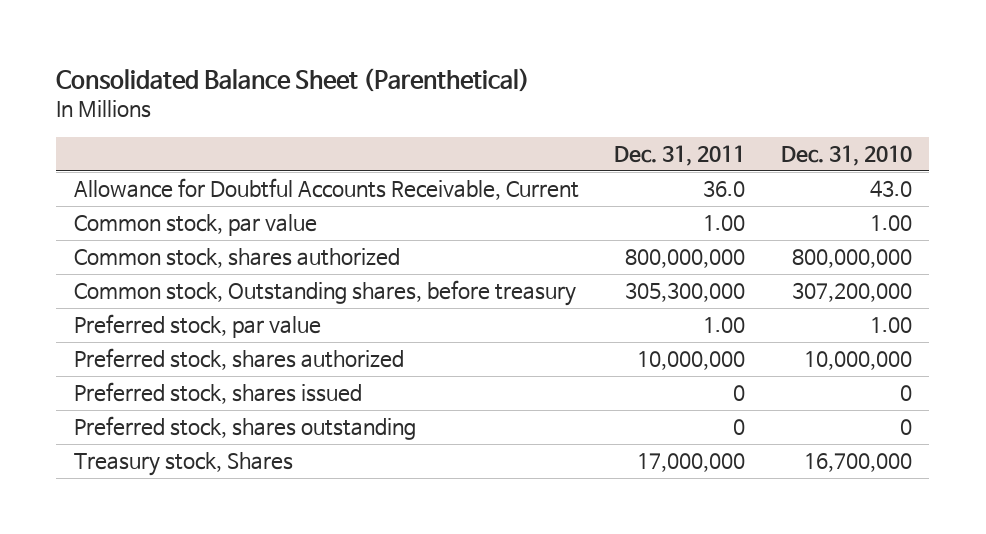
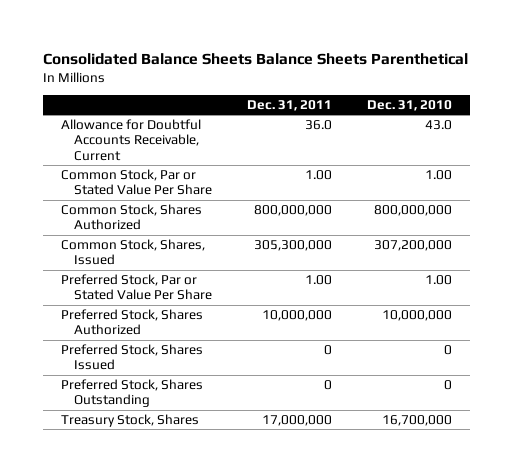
[56,68,531,93] Consolidated Balance Sheet (Parenthetical) -> [43,52,469,65] Consolidated Balance Sheets Balance Sheets Parenthetical
[74,214,318,237] Common stock, par value -> [60,168,213,196] Common Stock, Par or Stated Value Per Share
[74,248,401,269] Common stock, shares authorized -> [60,203,202,231] Common Stock, Shares Authorized
[74,280,577,307] Common stock, Outstanding shares, before treasury -> [60,238,205,266] Common Stock, Shares, Issued
[74,314,322,339] Preferred stock, par value -> [60,273,213,301] Preferred Stock, Par or Stated Value Per Share
[74,348,405,371] Preferred stock, shares authorized -> [60,308,203,336] Preferred Stock, Shares Authorized
[74,382,363,405] Preferred stock, shares issued -> [60,343,203,371] Preferred Stock, Shares Issued
[74,416,417,441] Preferred stock, shares outstanding -> [60,378,203,408] Preferred Stock, Shares Outstanding
[74,452,294,477] Treasury stock, Shares -> [60,413,199,427] Treasury Stock, Shares

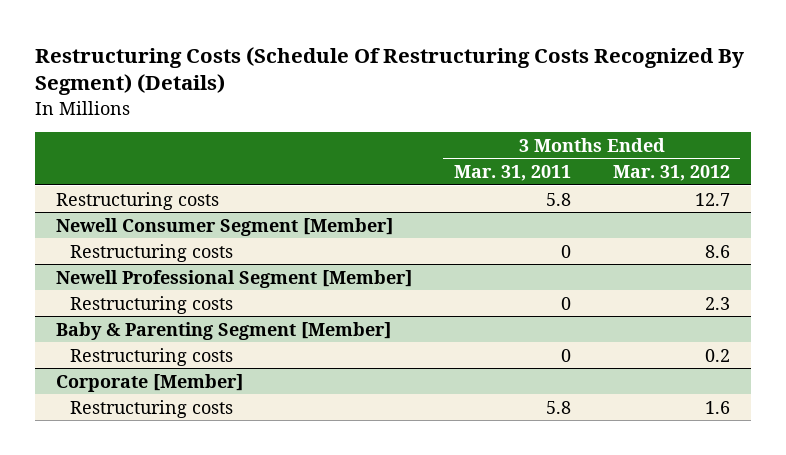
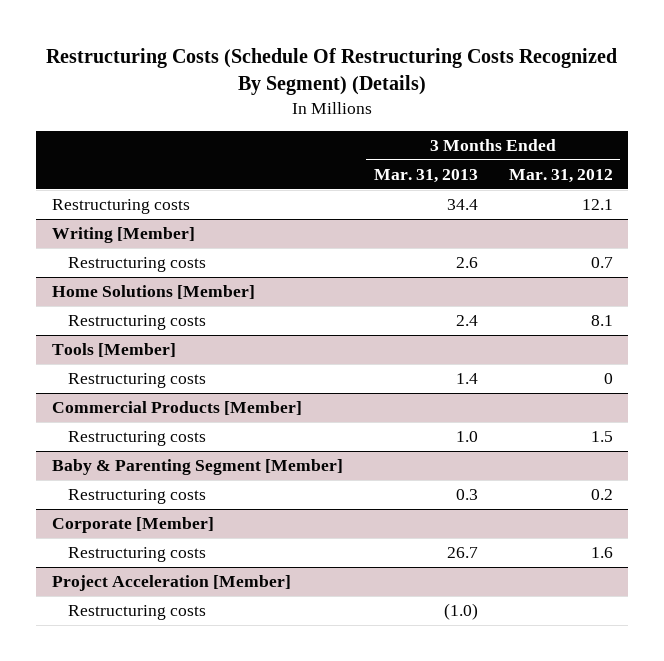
[453,165,571,182] Mar. 31, 2011 -> none
none -> [373,169,478,184] Mar. 31, 2013
[55,217,393,236] Newell Consumer Segment [Member] -> none
[55,269,412,288] Newell Professional Segment [Member] -> none
[694,192,730,206] 12.7 -> [581,199,613,211] 12.1
none -> [51,227,195,244] Writing [Member]
[704,244,730,258] 8.6 -> [590,257,613,269] 0.7
none -> [51,285,255,300] Home Solutions [Member]
[704,296,730,310] 2.3 -> [590,315,613,327] 8.1
none -> [51,343,176,358] Tools [Member]
none -> [67,373,206,389] Restructuring costs
none -> [51,401,302,416] Commercial Products [Member]
none -> [67,431,206,447] Restructuring costs
none -> [51,575,291,592] Project Acceleration [Member]
none -> [67,605,206,621] Restructuring costs

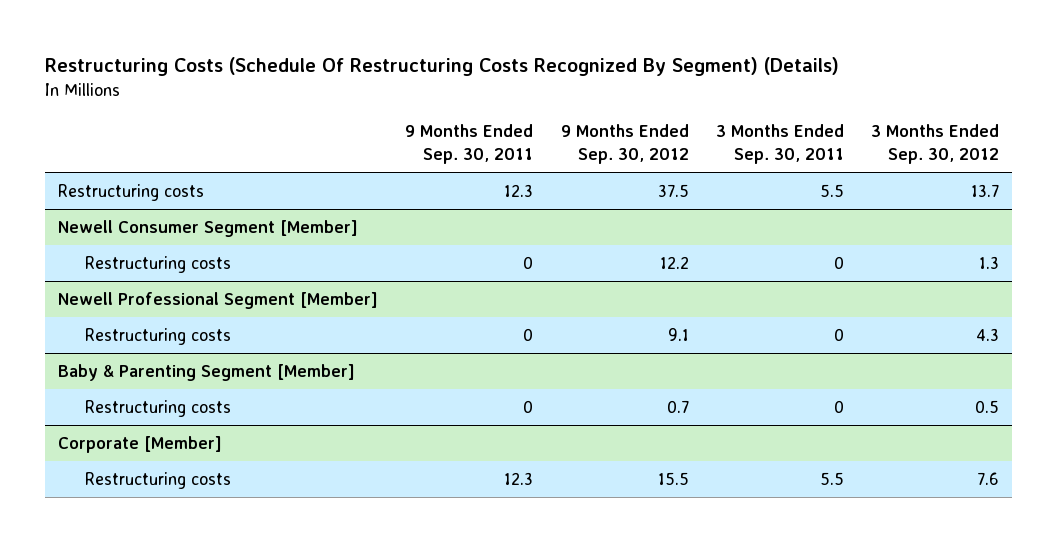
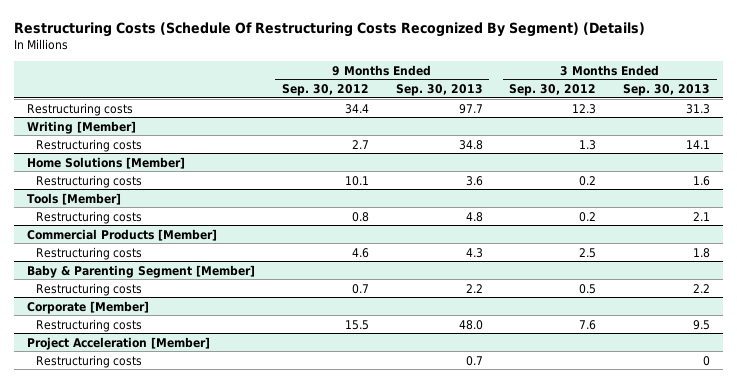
[405,124,534,165] 9 Months Ended Sep. 30, 2011 -> none
[715,124,844,165] 3 Months Ended Sep. 30, 2011 -> none
none -> [395,84,483,97] Sep. 30, 2013
none -> [622,84,710,97] Sep. 30, 2013
[58,220,359,238] Newell Consumer Segment [Member] -> none
[58,292,379,310] Newell Professional Segment [Member] -> none
[657,184,689,198] 37.5 -> [344,103,369,114] 34.4
[970,184,999,198] 13.7 -> [572,103,597,114] 12.3
none -> [27,120,137,134] Writing [Member]
[659,256,689,270] 12.2 -> [351,139,369,149] 2.7
none -> [27,156,186,169] Home Solutions [Member]
[667,328,689,342] 9.1 -> [344,175,369,186] 10.1
[975,328,999,342] 4.3 -> [579,175,597,186] 0.2
none -> [27,192,122,205] Tools [Member]
none -> [36,210,143,224] Restructuring costs
none -> [27,228,218,241] Commercial Products [Member]
none -> [36,246,143,260] Restructuring costs
none -> [27,336,211,350] Project Acceleration [Member]
none -> [36,354,143,368] Restructuring costs

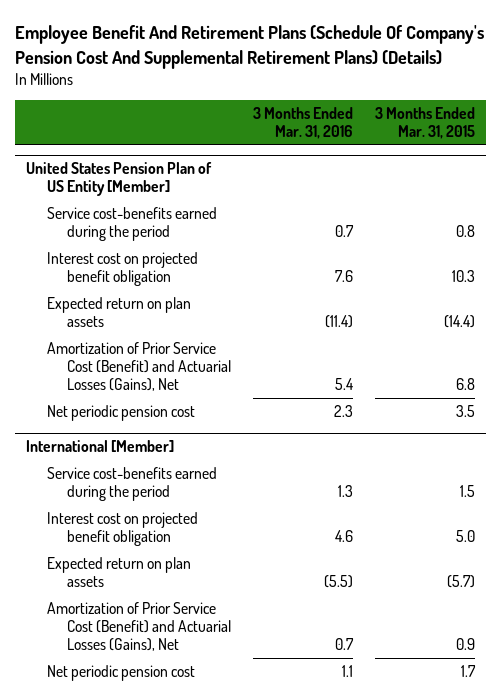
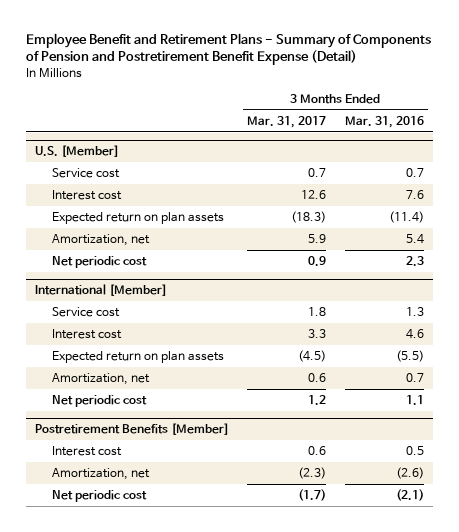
[15,25,485,69] Employee Benefit And Retirement Plans (Schedule Of Company's Pension Cost And Supplemental Retirement Plans) (Details) -> [25,32,431,66] Employee Benefit and Retirement Plans - Summary of Components of Pension and Postretirement Benefit Expense (Detail)
[375,107,476,140] 3 Months Ended Mar. 31, 2015 -> none
none -> [247,115,327,128] Mar. 31, 2017
[26,161,213,197] United States Pension Plan of US Entity [Member] -> [35,145,120,158] U.S. [Member]
[46,206,217,242] Service cost-benefits earned during the period -> [51,167,120,178] Service cost
[46,251,198,287] Interest cost on projected benefit obligation -> [51,189,122,200] Interest cost
[46,341,232,392] Amortization of Prior Service Cost (Benefit) and Actuarial Losses (Gains), Net -> none
none -> [51,233,150,246] Amortization, net
[46,404,195,421] Net periodic pension cost -> [51,255,147,268] Net periodic cost
[46,466,217,502] Service cost-benefits earned during the period -> [51,306,120,317] Service cost
[46,511,198,547] Interest cost on projected benefit obligation -> [51,328,122,339] Interest cost
[46,601,232,652] Amortization of Prior Service Cost (Benefit) and Actuarial Losses (Gains), Net -> none
none -> [51,372,150,385] Amortization, net
[46,664,195,681] Net periodic pension cost -> [51,394,147,407] Net periodic cost
none -> [35,423,230,436] Postretirement Benefits [Member]
none -> [51,445,122,456] Interest cost
none -> [51,467,150,480] Amortization, net
none -> [51,489,147,502] Net periodic cost

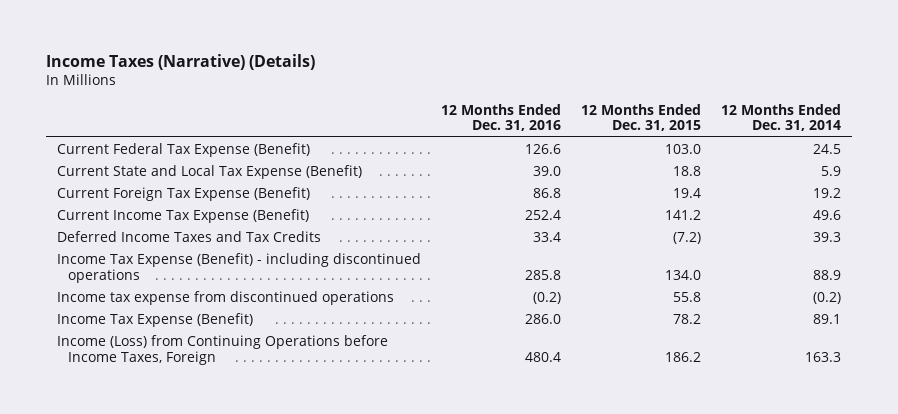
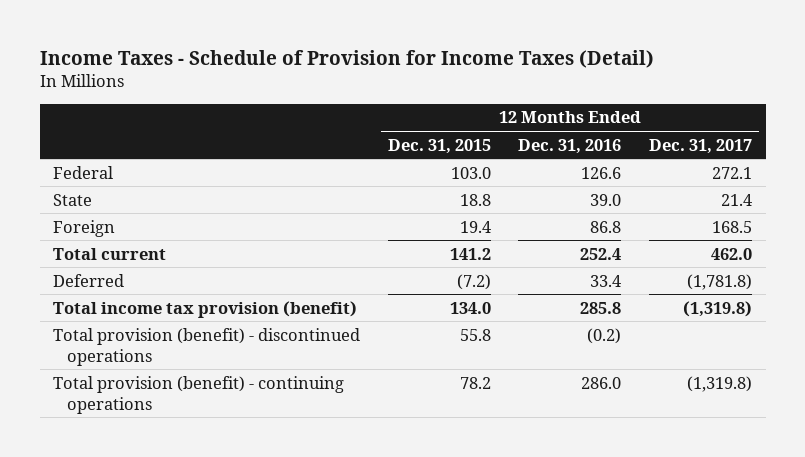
[46,54,316,71] Income Taxes (Narrative) (Details) -> [39,50,654,69] Income Taxes - Schedule of Provision for Income Taxes (Detail)
[721,103,842,132] 12 Months Ended Dec. 31, 2014 -> none
none -> [648,138,752,154] Dec. 31, 2017
[56,334,388,365] Income (Loss) from Continuing Operations before Income Taxes, Foreign -> none
[56,142,310,157] Current Federal Tax Expense (Benefit) -> [53,165,114,179] Federal
[56,164,362,179] Current State and Local Tax Expense (Benefit) -> [53,193,93,206] State
[56,186,310,201] Current Foreign Tax Expense (Benefit) -> [53,219,116,237] Foreign
[56,208,309,223] Current Income Tax Expense (Benefit) -> [53,247,167,260] Total current
[56,230,321,242] Deferred Income Taxes and Tax Credits -> [53,273,125,287] Deferred
[56,252,421,283] Income Tax Expense (Benefit) - including discontinued operations -> [53,300,358,318] Total income tax provision (benefit)
[56,290,394,305] Income tax expense from discontinued operations -> [53,327,361,366] Total provision (benefit) - discontinued operations
[56,312,253,327] Income Tax Expense (Benefit) -> [53,375,345,414] Total provision (benefit) - continuing operations

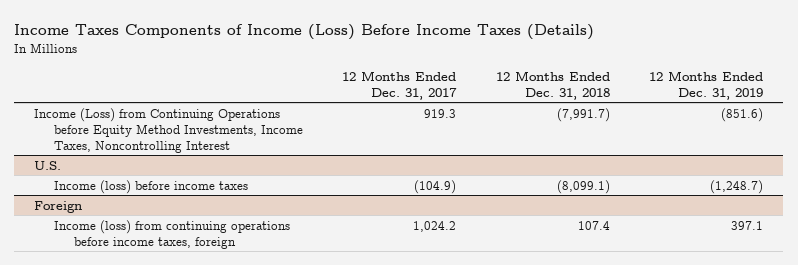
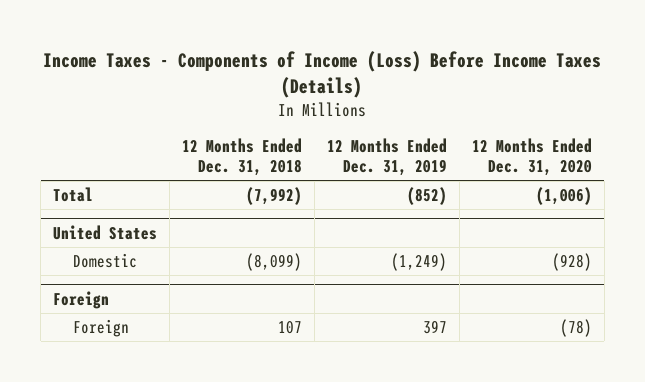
[14,23,595,40] Income Taxes Components of Income (Loss) Before Income Taxes (Details) -> [43,50,602,98] Income Taxes - Components of Income (Loss) Before Income Taxes (Details)
[342,70,458,100] 12 Months Ended Dec. 31, 2017 -> none
none -> [471,138,592,177] 12 Months Ended Dec. 31, 2020
[34,107,303,153] Income (Loss) from Continuing Operations before Equity Method Investments, Income Taxes, Noncontrolling Interest -> none
[53,179,248,194] Income (loss) before income taxes -> none
none -> [53,186,94,202] Total
[34,160,62,170] U.S. -> [53,224,158,240] United States
none -> [72,252,137,268] Domestic
[53,219,290,249] Income (loss) from continuing operations before income taxes, foreign -> none
none -> [72,318,129,337] Foreign

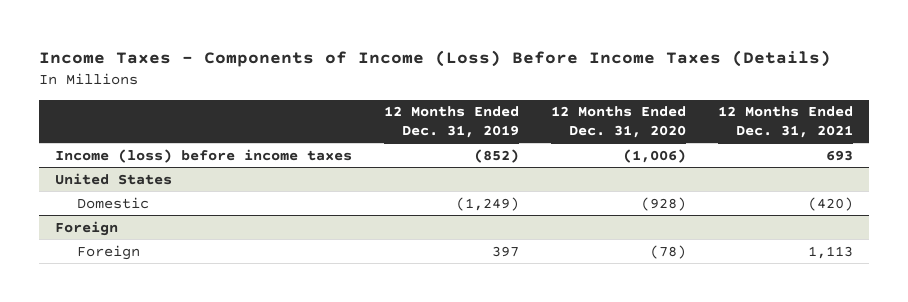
[182,138,303,177] 12 Months Ended Dec. 31, 2018 -> none
none -> [718,106,854,138] 12 Months Ended Dec. 31, 2021
[53,186,94,202] Total -> [55,148,353,163] Income (loss) before income taxes

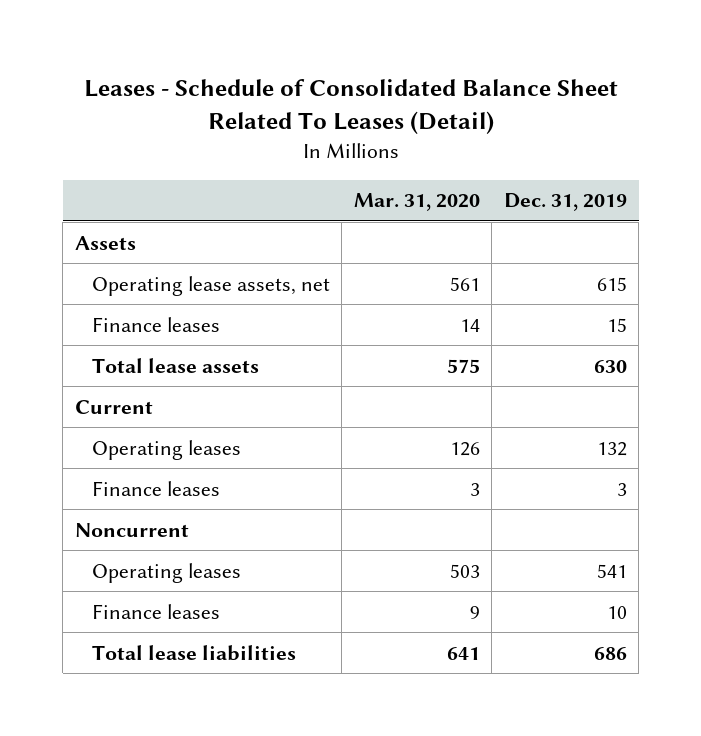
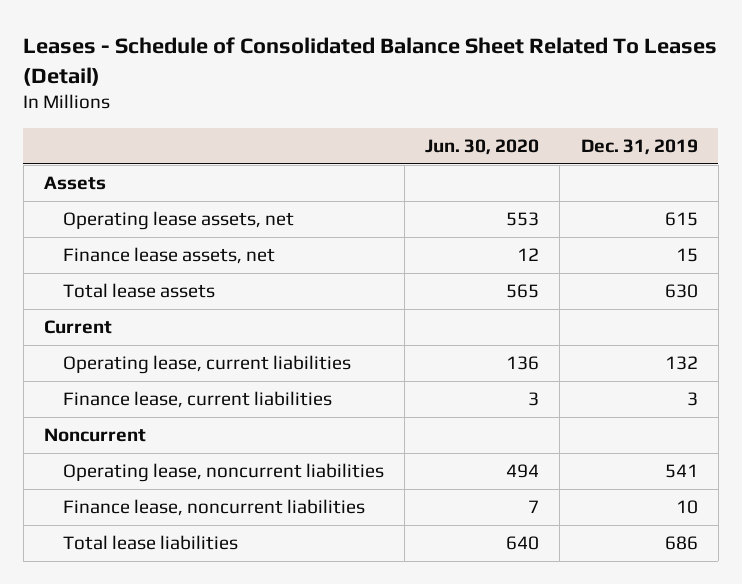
[353,193,480,212] Mar. 31, 2020 -> none
none -> [425,138,540,155] Jun. 30, 2020
[91,316,220,332] Finance leases -> [62,247,275,265] Finance lease assets, net
[91,439,241,460] Operating leases -> [62,355,351,375] Operating lease, current liabilities
[91,480,220,496] Finance leases -> [62,391,332,409] Finance lease, current liabilities
[91,562,241,583] Operating leases -> [62,463,384,483] Operating lease, noncurrent liabilities
[91,603,220,619] Finance leases -> [62,499,365,517] Finance lease, noncurrent liabilities

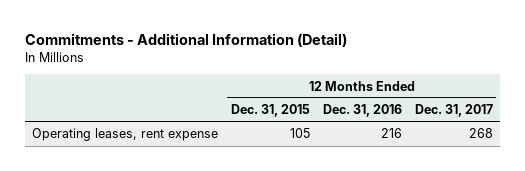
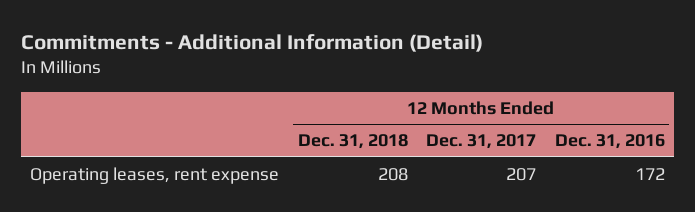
[230,104,310,118] Dec. 31, 2015 -> none
none -> [297,134,408,150] Dec. 31, 2018
[380,128,402,139] 216 -> [634,168,665,181] 172
[469,128,494,139] 268 -> [506,168,537,182] 207

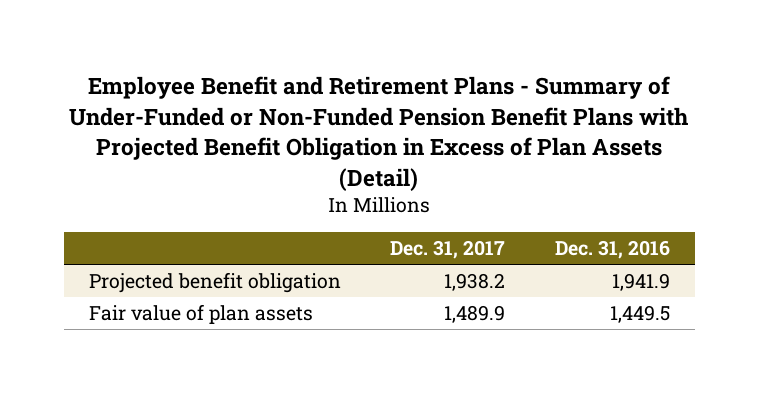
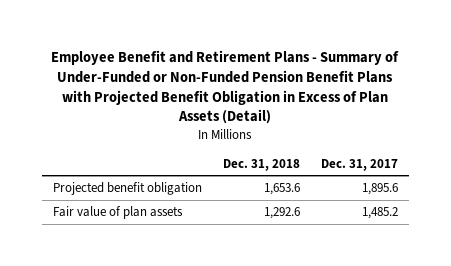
[555,240,671,260] Dec. 31, 2016 -> none
none -> [222,158,300,171] Dec. 31, 2018
[444,273,506,292] 1,938.2 -> [362,183,399,196] 1,895.6
[444,305,506,324] 1,489.9 -> [362,207,399,220] 1,485.2

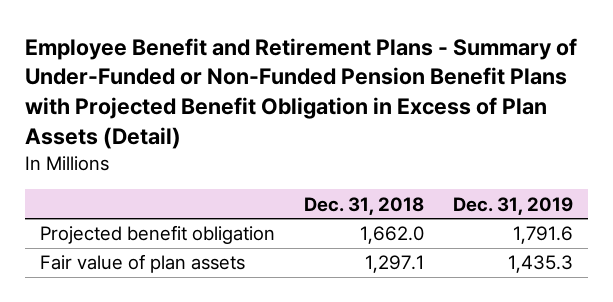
[321,158,399,171] Dec. 31, 2017 -> none
none -> [453,196,574,215] Dec. 31, 2019
[263,183,300,196] 1,653.6 -> [359,226,424,245] 1,662.0
[263,207,300,220] 1,292.6 -> [364,255,424,274] 1,297.1

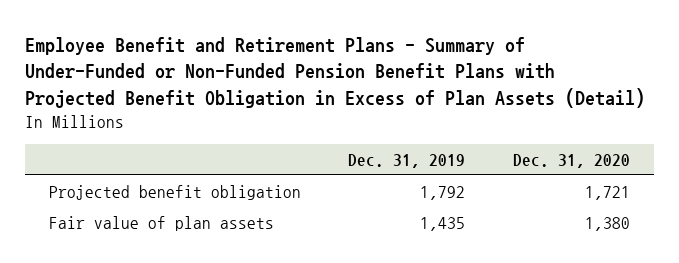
[303,196,424,215] Dec. 31, 2018 -> none
none -> [513,153,631,168] Dec. 31, 2020
[513,226,574,245] 1,791.6 -> [420,186,466,201] 1,792
[508,255,574,274] 1,435.3 -> [420,217,466,232] 1,435

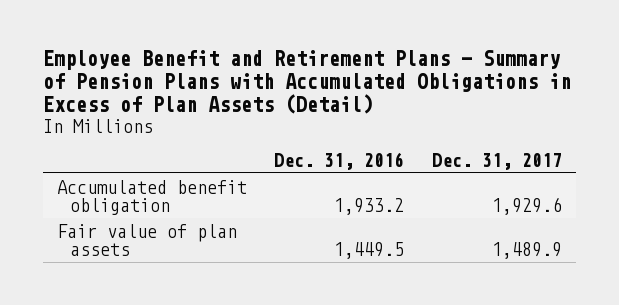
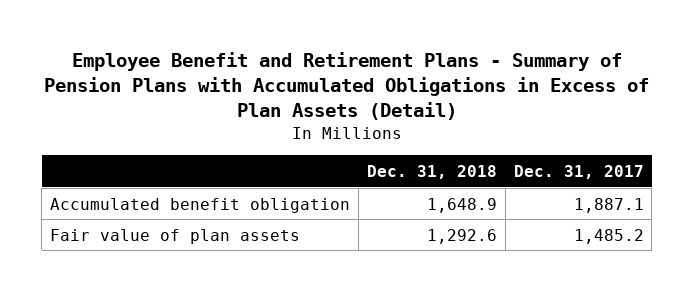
[274,152,405,171] Dec. 31, 2016 -> none
none -> [366,164,497,179] Dec. 31, 2018
[491,197,562,216] 1,929.6 -> [573,197,644,213] 1,887.1
[491,242,562,260] 1,489.9 -> [573,228,644,244] 1,485.2

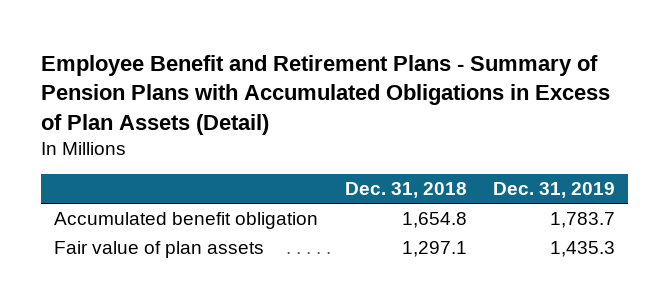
[513,164,644,179] Dec. 31, 2017 -> none
none -> [492,182,615,199] Dec. 31, 2019
[426,197,497,213] 1,648.9 -> [401,212,467,229] 1,654.8
[426,228,497,244] 1,292.6 -> [401,241,467,258] 1,297.1

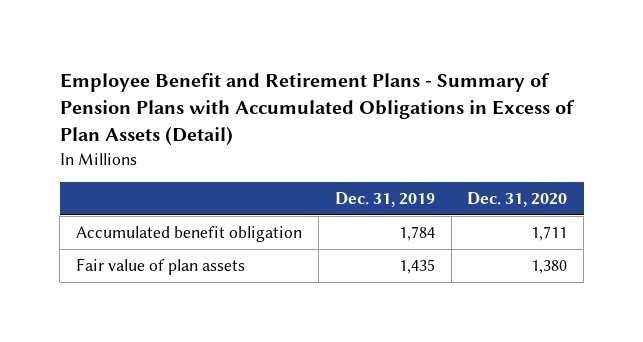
[344,182,467,199] Dec. 31, 2018 -> none
none -> [467,192,568,208] Dec. 31, 2020
[549,212,615,229] 1,783.7 -> [398,225,435,241] 1,784
[549,241,615,258] 1,435.3 -> [398,258,435,274] 1,435

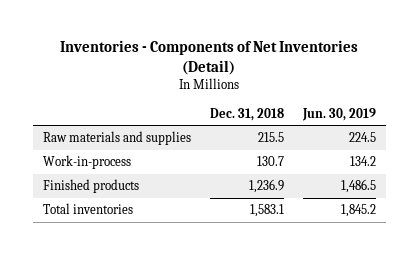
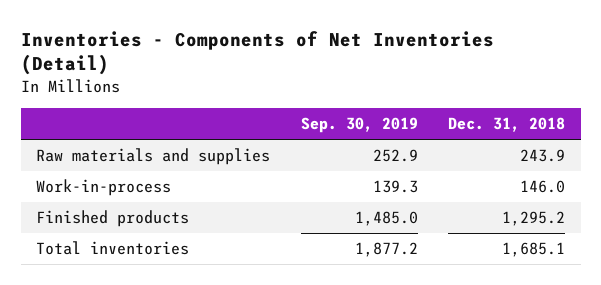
[302,107,377,121] Jun. 30, 2019 -> none
none -> [300,117,418,134] Sep. 30, 2019
[257,132,284,143] 215.5 -> [520,149,566,163] 243.9
[256,156,284,167] 130.7 -> [520,180,566,194] 146.0
[248,179,284,194] 1,236.9 -> [502,211,566,227] 1,295.2
[249,204,284,218] 1,583.1 -> [502,242,566,258] 1,685.1

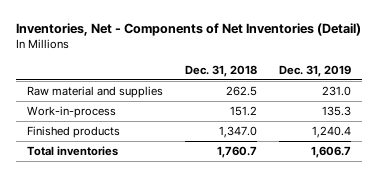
[20,30,494,76] Inventories - Components of Net Inventories (Detail) -> [15,23,361,37] Inventories, Net - Components of Net Inventories (Detail)
[300,117,418,134] Sep. 30, 2019 -> none
none -> [278,64,351,77] Dec. 31, 2019
[36,148,271,166] Raw materials and supplies -> [26,86,163,99] Raw material and supplies
[520,149,566,163] 243.9 -> [225,86,257,97] 262.5
[520,180,566,194] 146.0 -> [229,106,257,117] 151.2
[502,211,566,227] 1,295.2 -> [218,126,257,139] 1,347.0
[502,242,566,258] 1,685.1 -> [216,146,257,159] 1,760.7

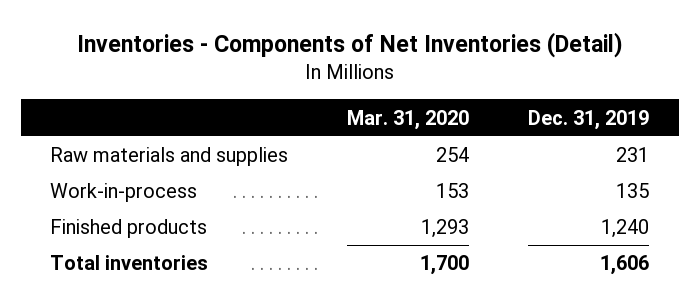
[15,23,361,37] Inventories, Net - Components of Net Inventories (Detail) -> [76,32,623,59] Inventories - Components of Net Inventories (Detail)
[184,64,257,77] Dec. 31, 2018 -> none
none -> [347,109,470,130] Mar. 31, 2020
[26,86,163,99] Raw material and supplies -> [50,147,289,167] Raw materials and supplies
[321,86,351,97] 231.0 -> [616,147,650,163] 231
[321,106,351,117] 135.3 -> [616,183,650,199] 135
[311,126,351,139] 1,240.4 -> [601,219,650,239] 1,240
[310,146,351,159] 1,606.7 -> [600,255,650,276] 1,606

